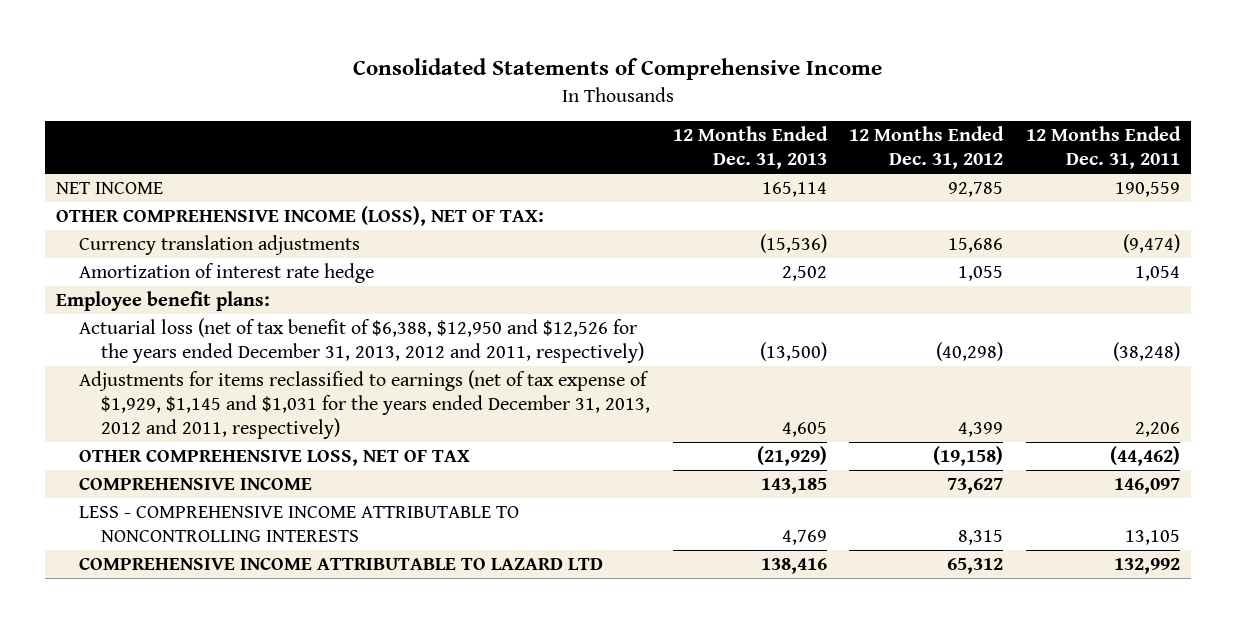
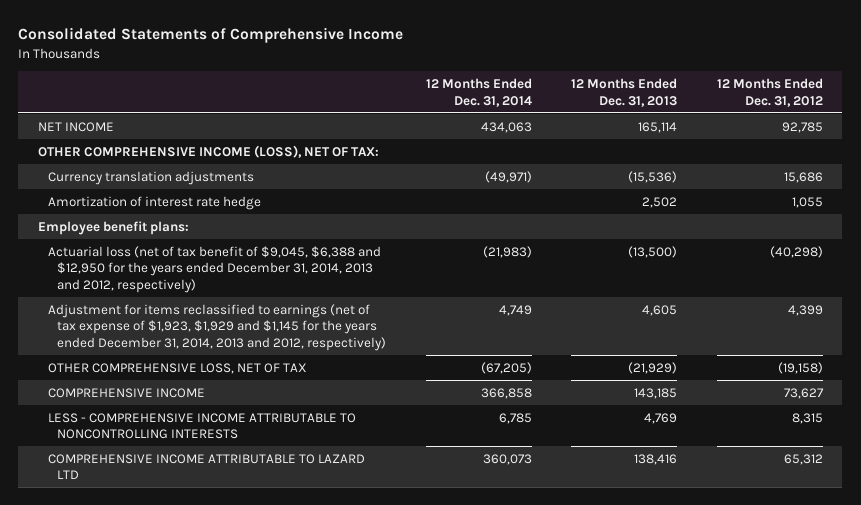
[1025,126,1181,169] 12 Months Ended Dec. 31, 2011 -> none
none -> [425,78,532,107] 12 Months Ended Dec. 31, 2014
[78,318,644,364] Actuarial loss (net of tax benefit of $6,388, $12,950 and $12,526 for the years ended December 31, 2013, 2012 and 2011, respectively) -> [47,245,381,294] Actuarial loss (net of tax benefit of $9,045, $6,388 and $12,950 for the years ended December 31, 2014, 2013 and 2012, respectively)
[78,370,650,439] Adjustments for items reclassified to earnings (net of tax expense of $1,929, $1,145 and $1,031 for the years ended December 31, 2013, 2012 and 2011, respectively) -> [47,303,387,352] Adjustment for items reclassified to earnings (net of tax expense of $1,923, $1,929 and $1,145 for the years ended December 31, 2014, 2013 and 2012, respectively)

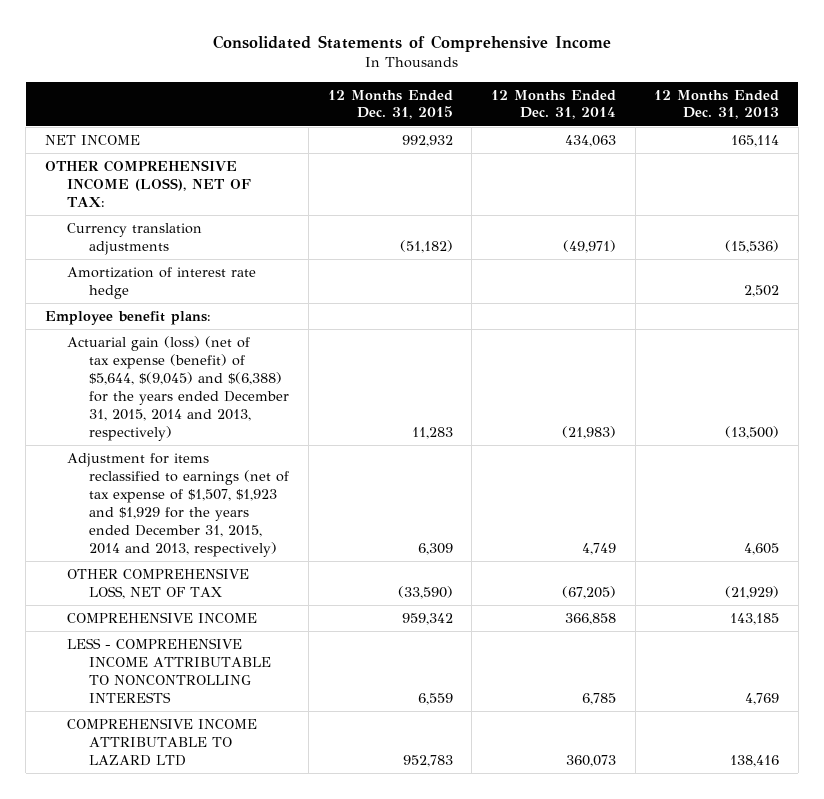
[716,78,823,107] 12 Months Ended Dec. 31, 2012 -> none
none -> [327,89,453,120] 12 Months Ended Dec. 31, 2015
[47,245,381,294] Actuarial loss (net of tax benefit of $9,045, $6,388 and $12,950 for the years ended December 31, 2014, 2013 and 2012, respectively) -> [67,336,290,441] Actuarial gain (loss) (net of tax expense (benefit) of $5,644, $(9,045) and $(6,388) for the years ended December 31, 2015, 2014 and 2013, respectively)
[47,303,387,352] Adjustment for items reclassified to earnings (net of tax expense of $1,923, $1,929 and $1,145 for the years ended December 31, 2014, 2013 and 2012, respectively) -> [67,453,290,557] Adjustment for items reclassified to earnings (net of tax expense of $1,507, $1,923 and $1,929 for the years ended December 31, 2015, 2014 and 2013, respectively)

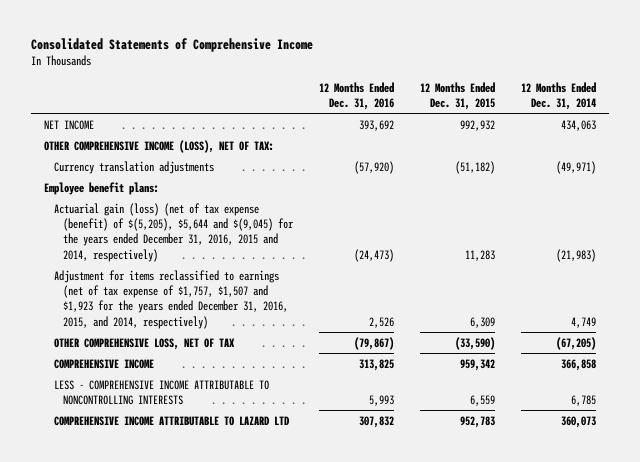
[654,89,780,120] 12 Months Ended Dec. 31, 2013 -> none
none -> [318,81,394,111] 12 Months Ended Dec. 31, 2016
[67,267,257,299] Amortization of interest rate hedge -> none
[67,336,290,441] Actuarial gain (loss) (net of tax expense (benefit) of $5,644, $(9,045) and $(6,388) for the years ended December 31, 2015, 2014 and 2013, respectively) -> [53,202,294,262] Actuarial gain (loss) (net of tax expense (benefit) of $(5,205), $5,644 and $(9,045) for the years ended December 31, 2016, 2015 and 2014, respectively)
[67,453,290,557] Adjustment for items reclassified to earnings (net of tax expense of $1,507, $1,923 and $1,929 for the years ended December 31, 2015, 2014 and 2013, respectively) -> [53,269,288,329] Adjustment for items reclassified to earnings (net of tax expense of $1,757, $1,507 and $1,923 for the years ended December 31, 2016, 2015, and 2014, respectively)

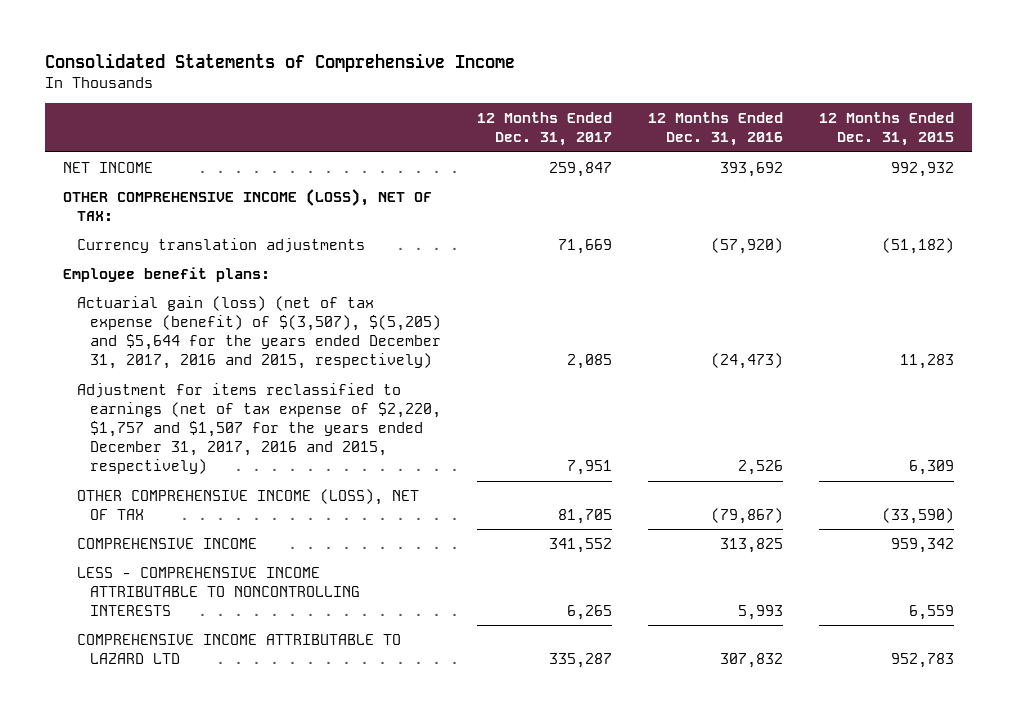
[520,81,596,111] 12 Months Ended Dec. 31, 2014 -> none
none -> [477,112,613,147] 12 Months Ended Dec. 31, 2017
[53,202,294,262] Actuarial gain (loss) (net of tax expense (benefit) of $(5,205), $5,644 and $(9,045) for the years ended December 31, 2016, 2015 and 2014, respectively) -> [76,295,442,370] Actuarial gain (loss) (net of tax expense (benefit) of $(3,507), $(5,205) and $5,644 for the years ended December 31, 2017, 2016 and 2015, respectively)
[53,269,288,329] Adjustment for items reclassified to earnings (net of tax expense of $1,757, $1,507 and $1,923 for the years ended December 31, 2016, 2015, and 2014, respectively) -> [76,382,442,475] Adjustment for items reclassified to earnings (net of tax expense of $2,220, $1,757 and $1,507 for the years ended December 31, 2017, 2016 and 2015, respectively)
[53,337,235,350] OTHER COMPREHENSIVE LOSS, NET OF TAX -> [76,488,419,520] OTHER COMPREHENSIVE INCOME (LOSS), NET OF TAX

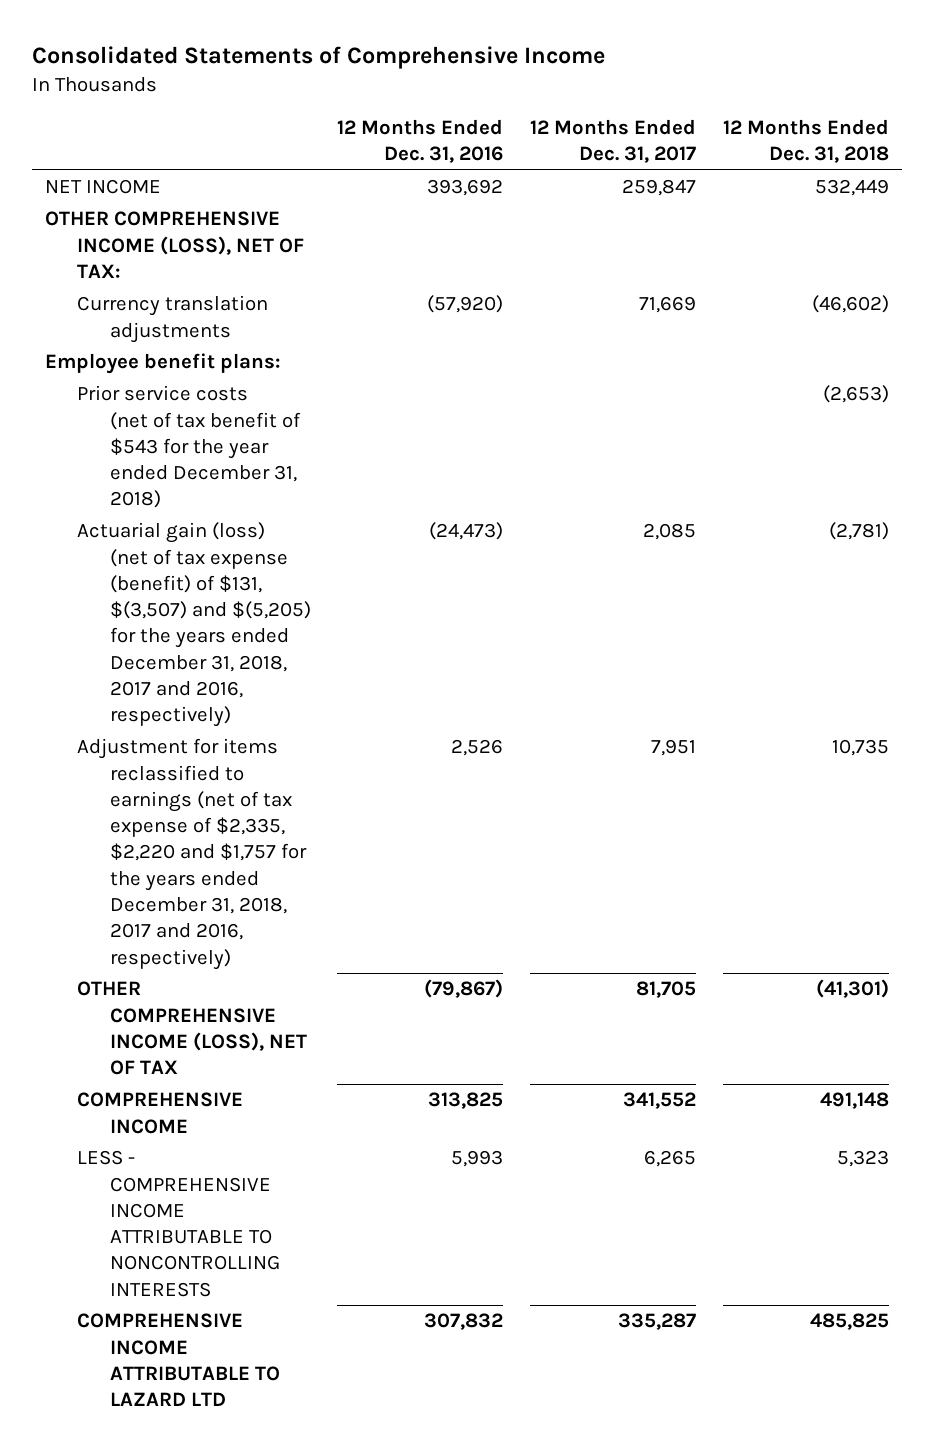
[819,112,955,147] 12 Months Ended Dec. 31, 2015 -> none
none -> [722,118,889,163] 12 Months Ended Dec. 31, 2018
none -> [77,385,301,509] Prior service costs (net of tax benefit of $543 for the year ended December 31, 2018)
[76,295,442,370] Actuarial gain (loss) (net of tax expense (benefit) of $(3,507), $(5,205) and $5,644 for the years ended December 31, 2017, 2016 and 2015, respectively) -> [77,522,311,728] Actuarial gain (loss) (net of tax expense (benefit) of $131, $(3,507) and $(5,205) for the years ended December 31, 2018, 2017 and 2016, respectively)
[76,382,442,475] Adjustment for items reclassified to earnings (net of tax expense of $2,220, $1,757 and $1,507 for the years ended December 31, 2017, 2016 and 2015, respectively) -> [77,738,307,970] Adjustment for items reclassified to earnings (net of tax expense of $2,335, $2,220 and $1,757 for the years ended December 31, 2018, 2017 and 2016, respectively)

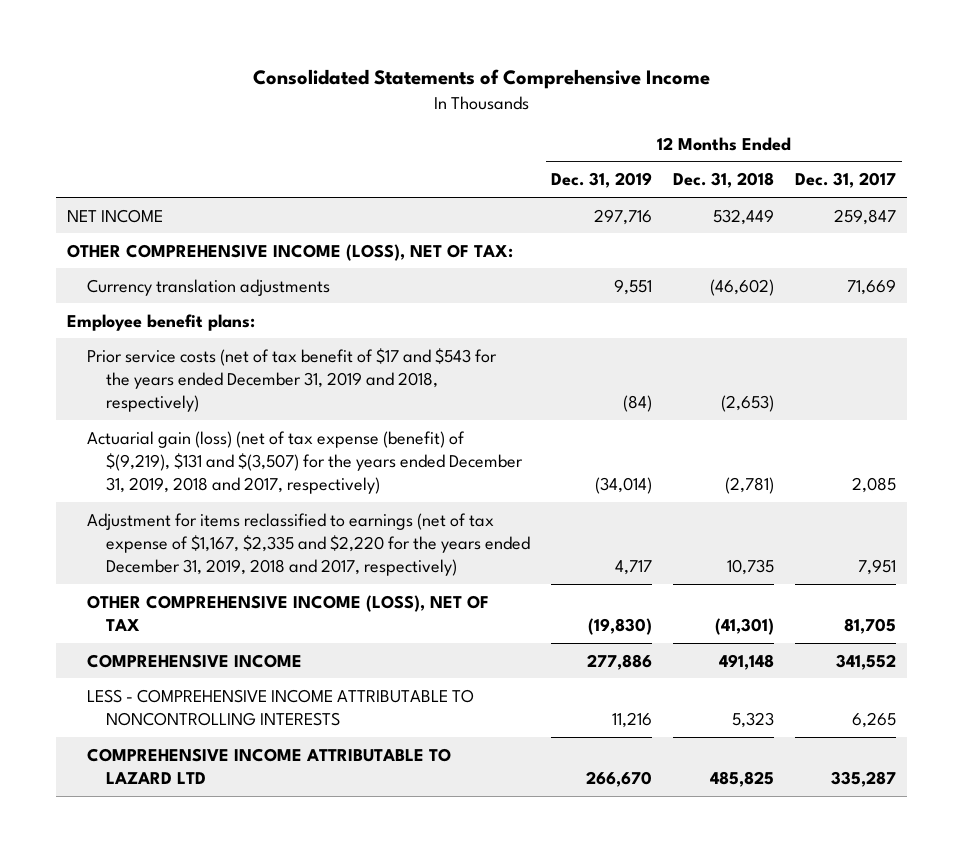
[337,118,504,163] 12 Months Ended Dec. 31, 2016 -> none
none -> [551,172,653,189] Dec. 31, 2019
[77,385,301,509] Prior service costs (net of tax benefit of $543 for the year ended December 31, 2018) -> [86,347,497,413] Prior service costs (net of tax benefit of $17 and $543 for the years ended December 31, 2019 and 2018, respectively)
[77,522,311,728] Actuarial gain (loss) (net of tax expense (benefit) of $131, $(3,507) and $(5,205) for the years ended December 31, 2018, 2017 and 2016, respectively) -> [86,430,524,495] Actuarial gain (loss) (net of tax expense (benefit) of $(9,219), $131 and $(3,507) for the years ended December 31, 2019, 2018 and 2017, respectively)
[77,738,307,970] Adjustment for items reclassified to earnings (net of tax expense of $2,335, $2,220 and $1,757 for the years ended December 31, 2018, 2017 and 2016, respectively) -> [86,512,531,577] Adjustment for items reclassified to earnings (net of tax expense of $1,167, $2,335 and $2,220 for the years ended December 31, 2019, 2018 and 2017, respectively)

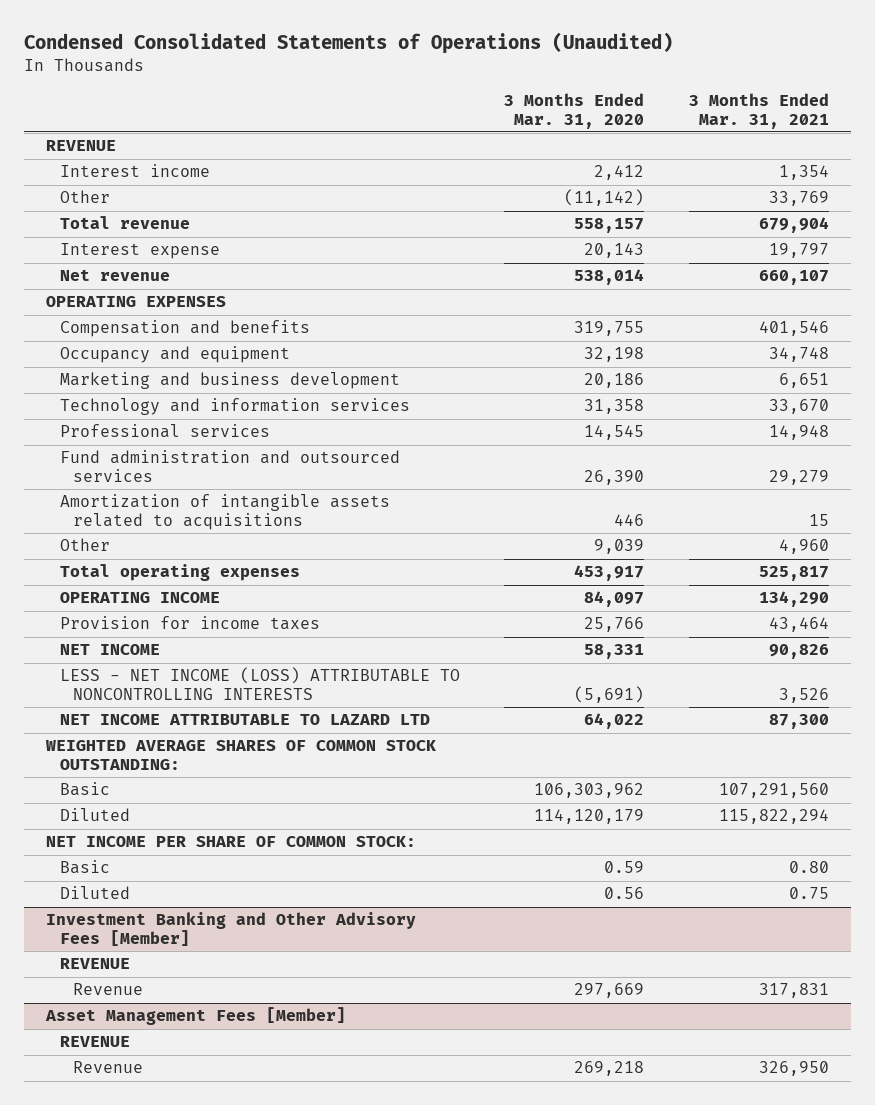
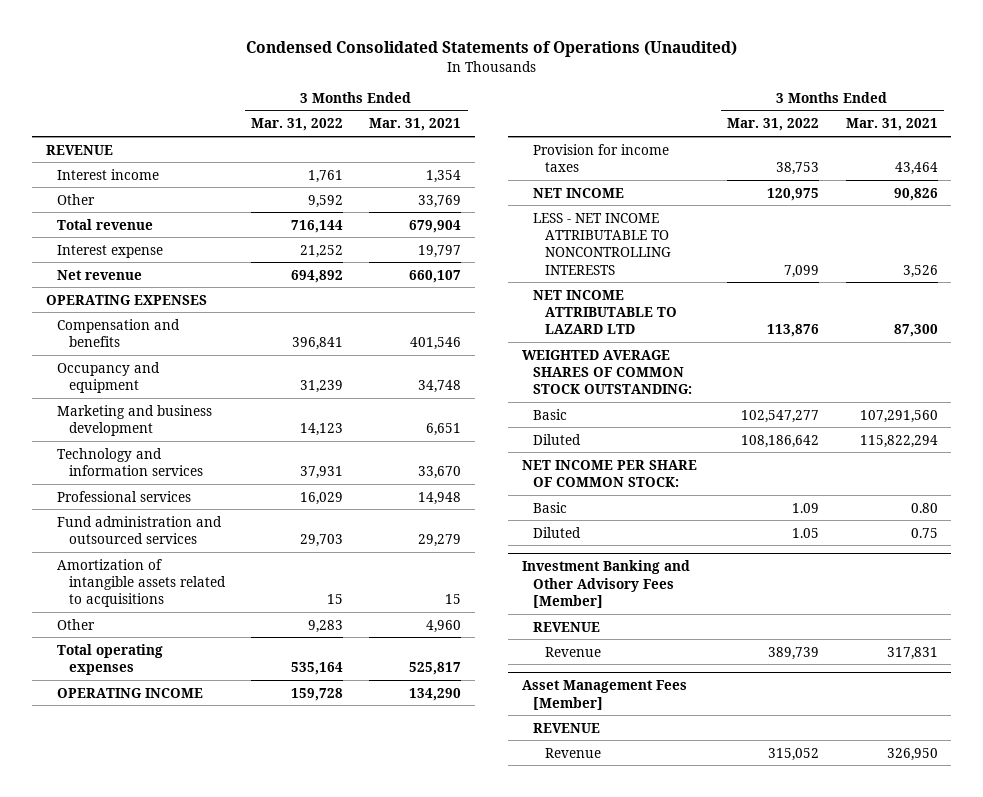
[504,92,645,129] 3 Months Ended Mar. 31, 2020 -> none
none -> [251,118,344,132] Mar. 31, 2022
[59,667,460,701] LESS - NET INCOME (LOSS) ATTRIBUTABLE TO NONCONTROLLING INTERESTS -> [533,212,671,275] LESS - NET INCOME ATTRIBUTABLE TO NONCONTROLLING INTERESTS

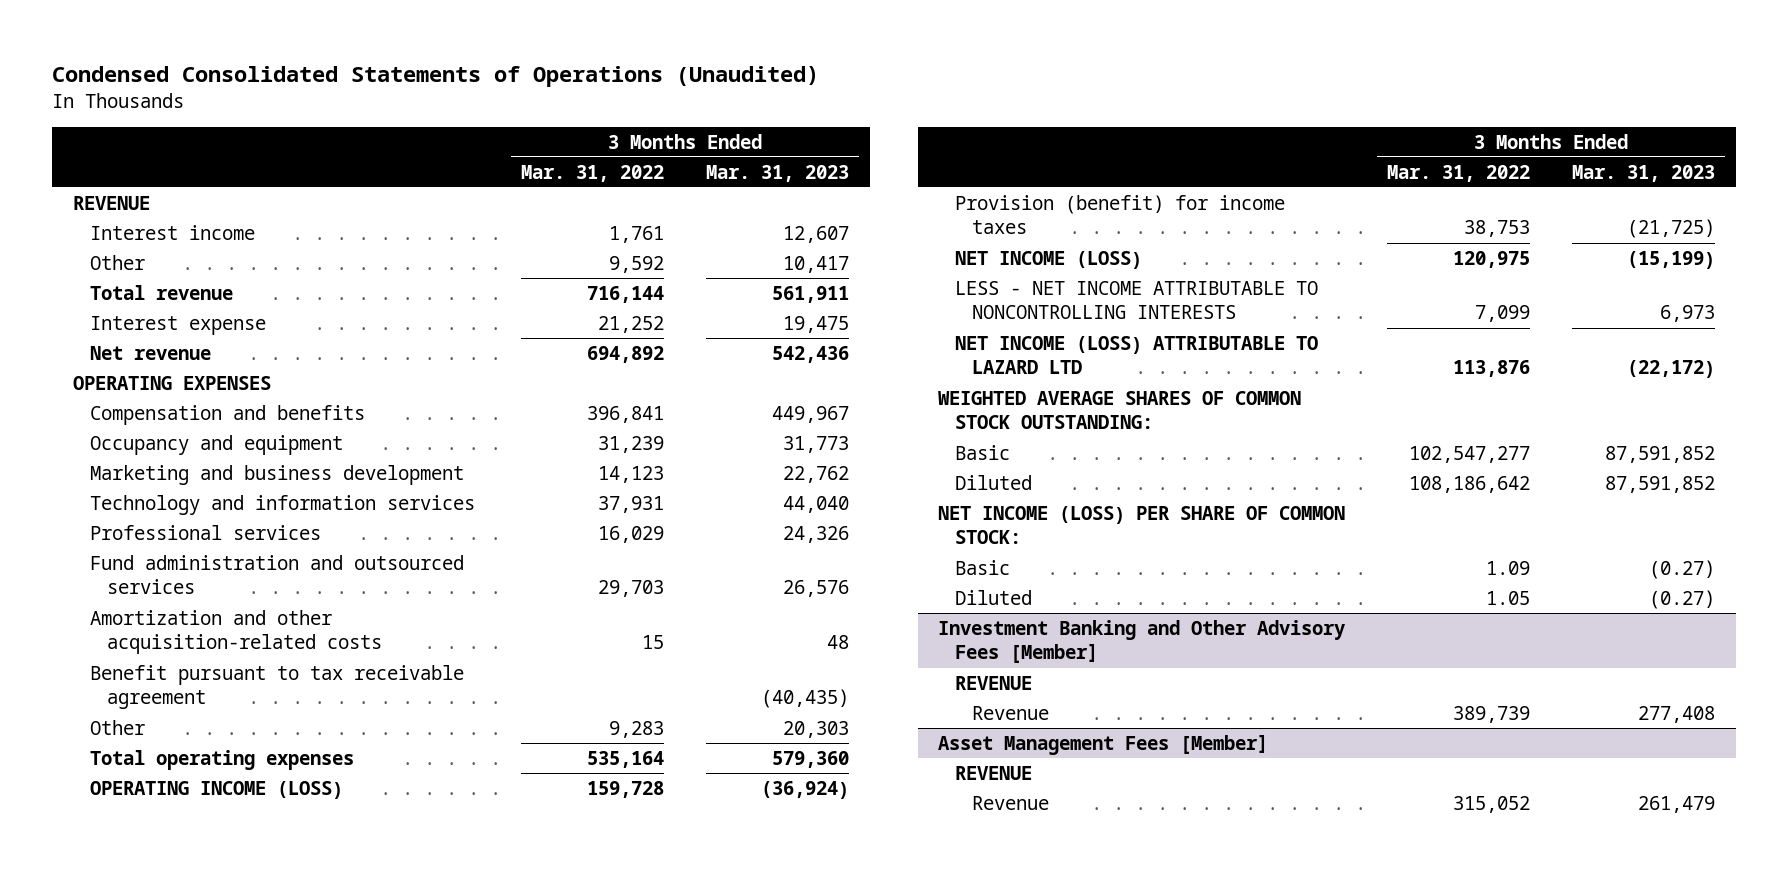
[369,118,462,132] Mar. 31, 2021 -> none
none -> [705,164,849,182] Mar. 31, 2023
[57,558,226,608] Amortization of intangible assets related to acquisitions -> none
none -> [89,609,382,655] Amortization and other acquisition-related costs
none -> [89,664,464,710] Benefit pursuant to tax receivable agreement
[57,687,204,698] OPERATING INCOME -> [89,780,343,799] OPERATING INCOME (LOSS)
[533,143,670,172] Provision for income taxes -> [955,194,1286,235] Provision (benefit) for income taxes
[533,187,625,198] NET INCOME -> [955,250,1143,269] NET INCOME (LOSS)
[533,289,677,335] NET INCOME ATTRIBUTABLE TO LAZARD LTD -> [955,335,1319,375] NET INCOME (LOSS) ATTRIBUTABLE TO LAZARD LTD
[521,459,697,487] NET INCOME PER SHARE OF COMMON STOCK: -> [938,505,1346,545] NET INCOME (LOSS) PER SHARE OF COMMON STOCK:

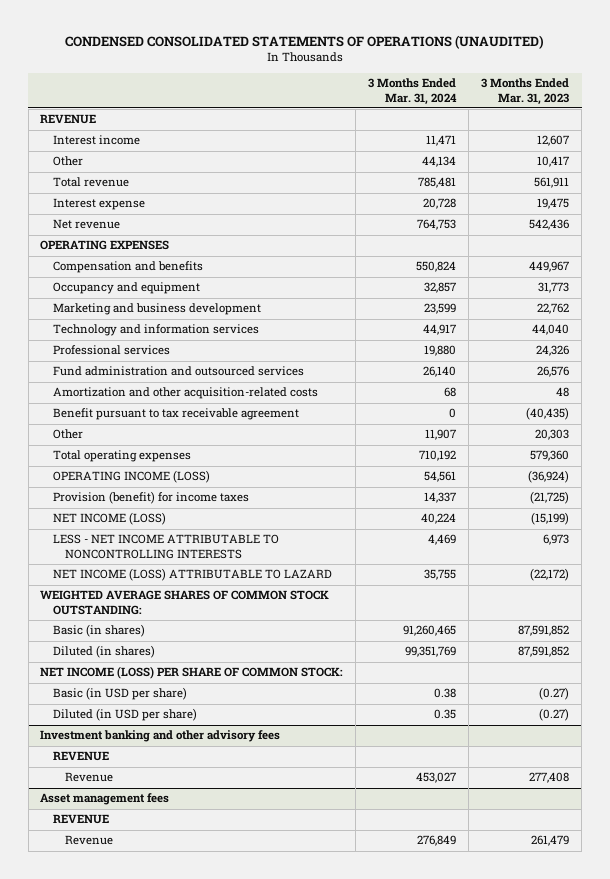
[51,65,819,87] Condensed Consolidated Statements of Operations (Unaudited) -> [64,34,544,49] CONDENSED CONSOLIDATED STATEMENTS OF OPERATIONS (UNAUDITED)
[521,164,665,182] Mar. 31, 2022 -> none
none -> [368,78,458,105] 3 Months Ended Mar. 31, 2024
[955,335,1319,375] NET INCOME (LOSS) ATTRIBUTABLE TO LAZARD LTD -> [52,568,332,582] NET INCOME (LOSS) ATTRIBUTABLE TO LAZARD
[955,444,1011,460] Basic -> [52,624,145,638] Basic (in shares)
[955,474,1033,490] Diluted -> [52,645,155,659] Diluted (in shares)
[955,559,1011,575] Basic -> [52,687,187,701] Basic (in USD per share)
[955,589,1033,605] Diluted -> [52,708,197,722] Diluted (in USD per share)
[938,619,1347,664] Investment Banking and Other Advisory Fees [Member] -> [40,730,281,743] Investment banking and other advisory fees
[938,734,1269,755] Asset Management Fees [Member] -> [40,793,170,806] Asset management fees

